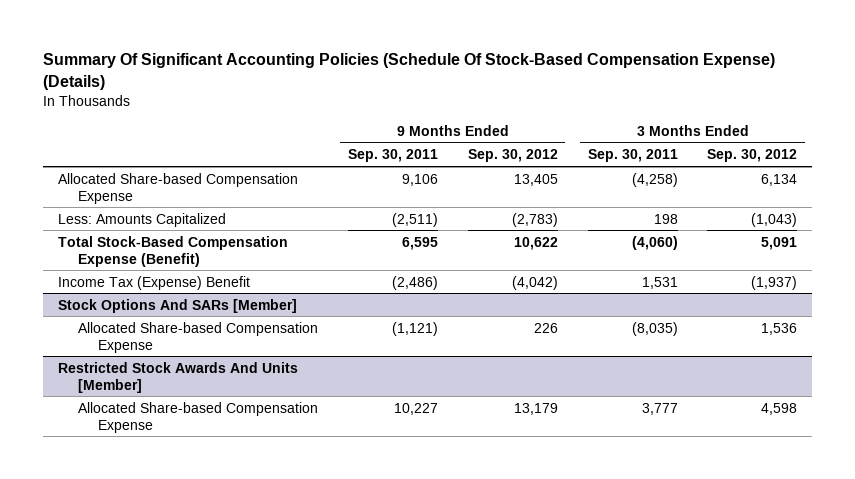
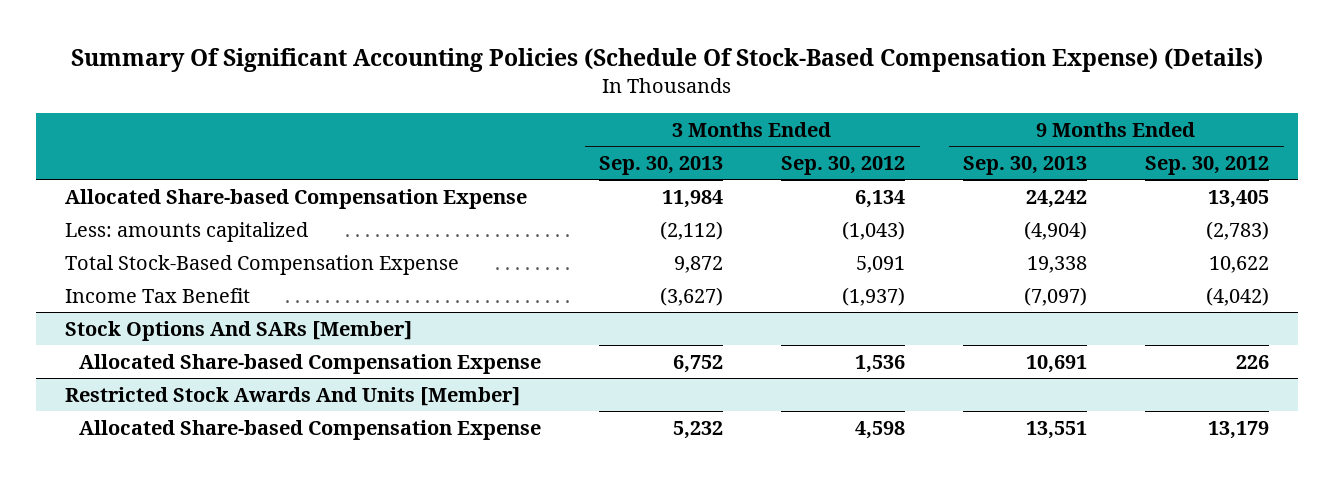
[347,149,438,163] Sep. 30, 2011 -> none
[587,149,678,163] Sep. 30, 2011 -> none
none -> [599,155,724,175] Sep. 30, 2013
none -> [963,155,1088,175] Sep. 30, 2013
[57,212,226,227] Less: Amounts Capitalized -> [64,221,308,242] Less: amounts capitalized
[57,235,288,267] Total Stock-Based Compensation Expense (Benefit) -> [64,254,459,275] Total Stock-Based Compensation Expense
[57,275,250,290] Income Tax (Expense) Benefit -> [64,287,250,303] Income Tax Benefit

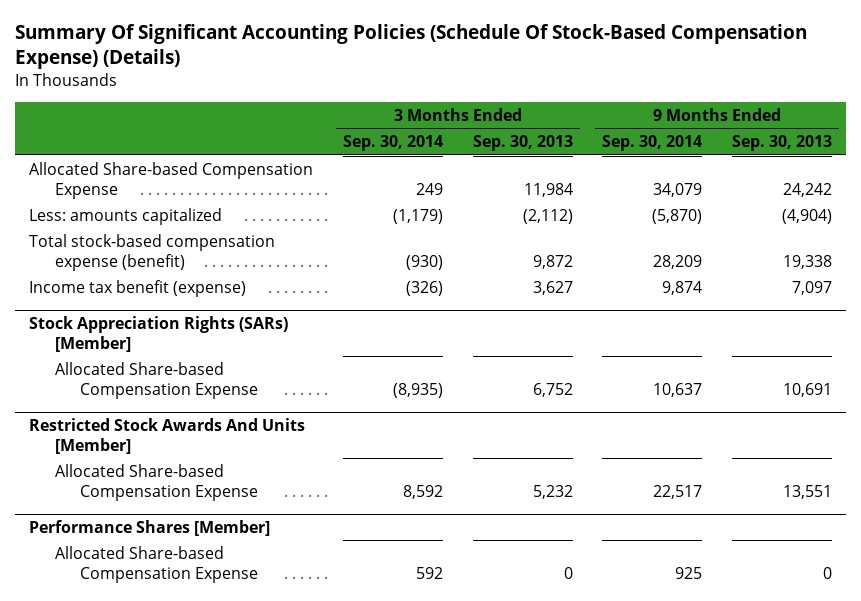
[781,155,906,175] Sep. 30, 2012 -> none
[1145,155,1270,175] Sep. 30, 2012 -> none
none -> [342,135,443,152] Sep. 30, 2014
none -> [602,135,703,152] Sep. 30, 2014
[64,320,412,341] Stock Options And SARs [Member] -> none
[64,254,459,275] Total Stock-Based Compensation Expense -> [29,233,276,271] Total stock-based compensation expense (benefit)
[64,287,250,303] Income Tax Benefit -> [29,279,247,297] Income tax benefit (expense)
[660,286,724,306] (3,627) -> [532,280,573,295] 3,627
[1024,286,1088,306] (7,097) -> [791,280,832,295] 7,097
none -> [29,315,289,352] Stock Appreciation Rights (SARs) [Member]
none -> [29,519,271,536] Performance Shares [Member]
none -> [54,545,259,583] Allocated Share-based Compensation Expense

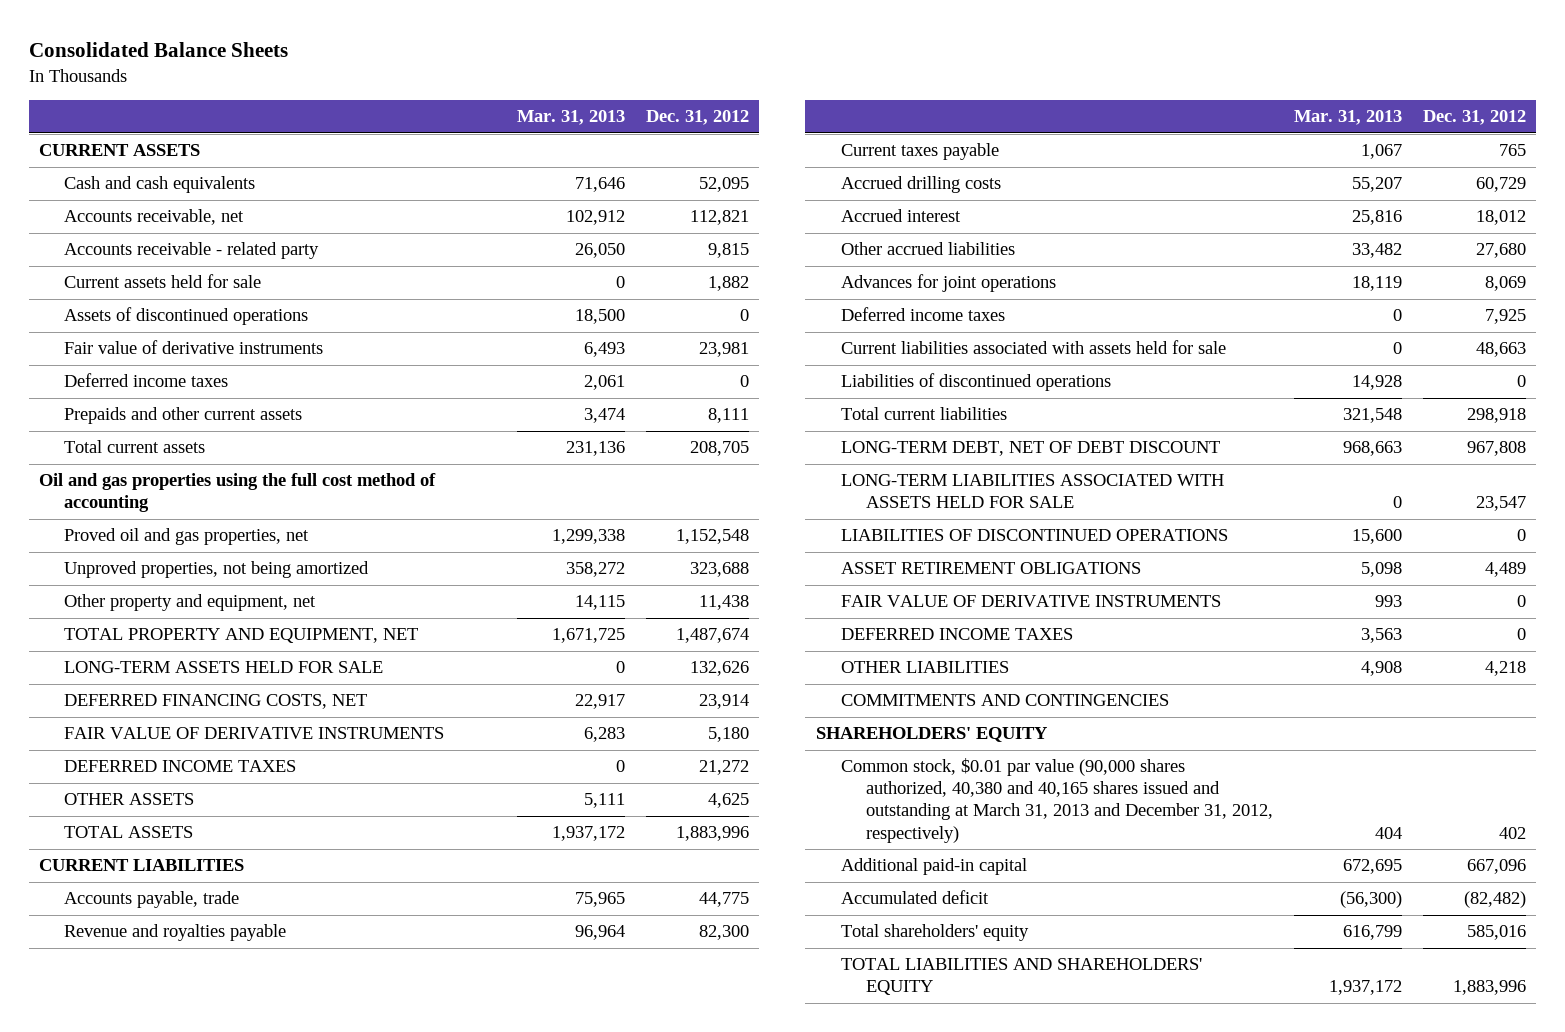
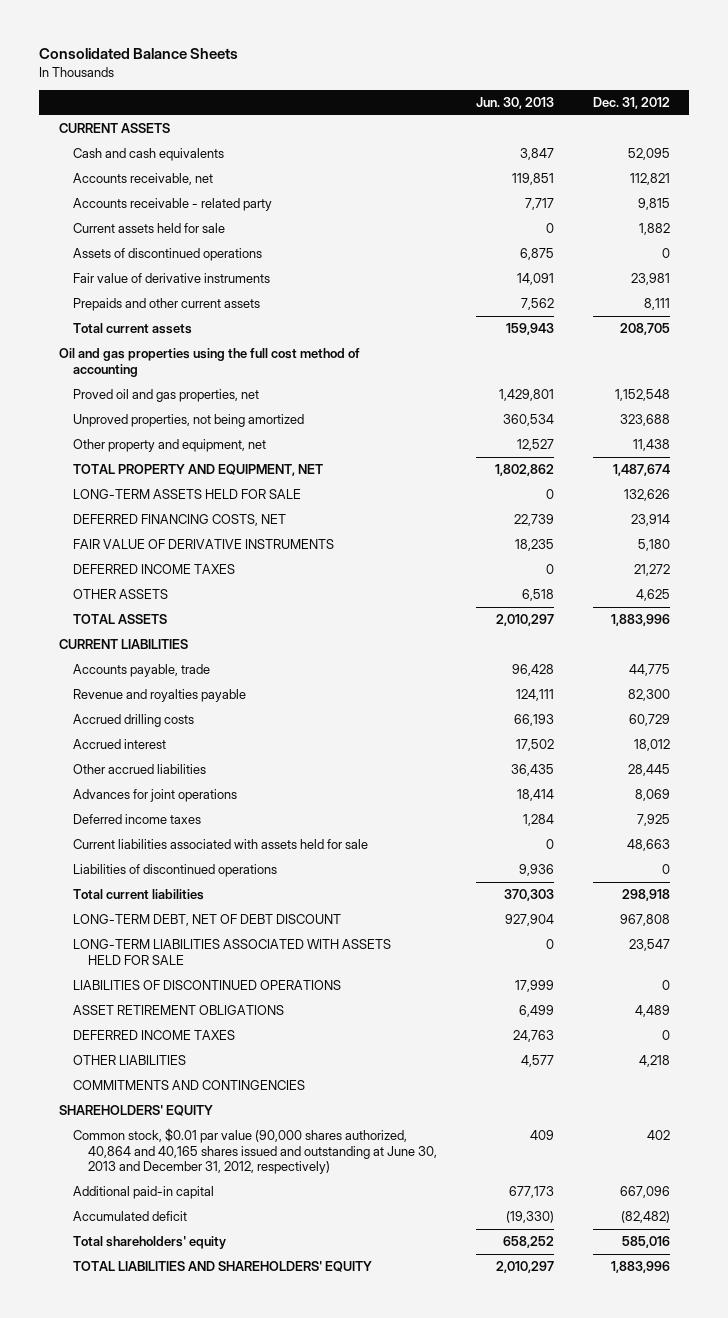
[517,110,626,126] Mar. 31, 2013 -> none
none -> [475,96,554,109] Jun. 30, 2013
[64,373,229,388] Deferred income taxes -> none
[840,143,999,161] Current taxes payable -> none
[1475,243,1526,259] 27,680 -> [627,764,670,777] 28,445
[840,595,1221,608] FAIR VALUE OF DERIVATIVE INSTRUMENTS -> none
[840,758,1274,843] Common stock, $0.01 par value (90,000 shares authorized, 40,380 and 40,165 shares issued and outstanding at March 31, 2013 and December 31, 2012, respectively) -> [73,1128,438,1175] Common stock, $0.01 par value (90,000 shares authorized, 40,864 and 40,165 shares issued and outstanding at June 30, 2013 and December 31, 2012, respectively)

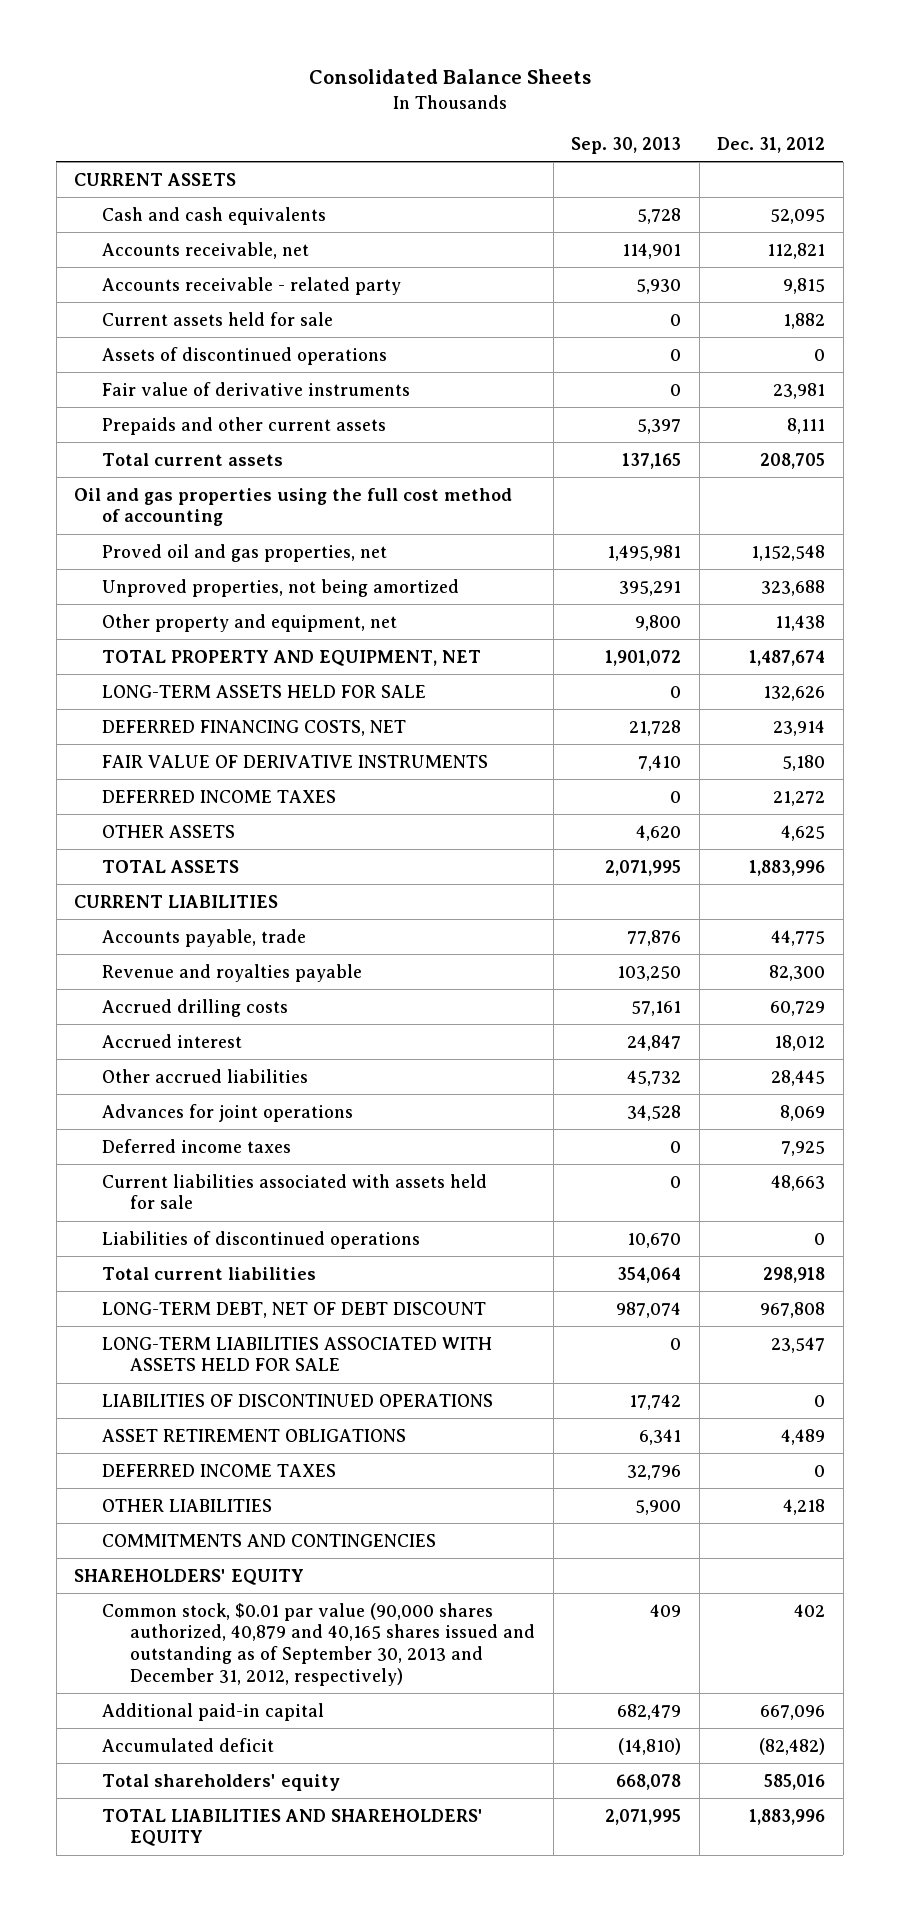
[475,96,554,109] Jun. 30, 2013 -> none
none -> [571,137,682,155] Sep. 30, 2013
[73,1128,438,1175] Common stock, $0.01 par value (90,000 shares authorized, 40,864 and 40,165 shares issued and outstanding at June 30, 2013 and December 31, 2012, respectively) -> [102,1602,536,1687] Common stock, $0.01 par value (90,000 shares authorized, 40,879 and 40,165 shares issued and outstanding as of September 30, 2013 and December 31, 2012, respectively)

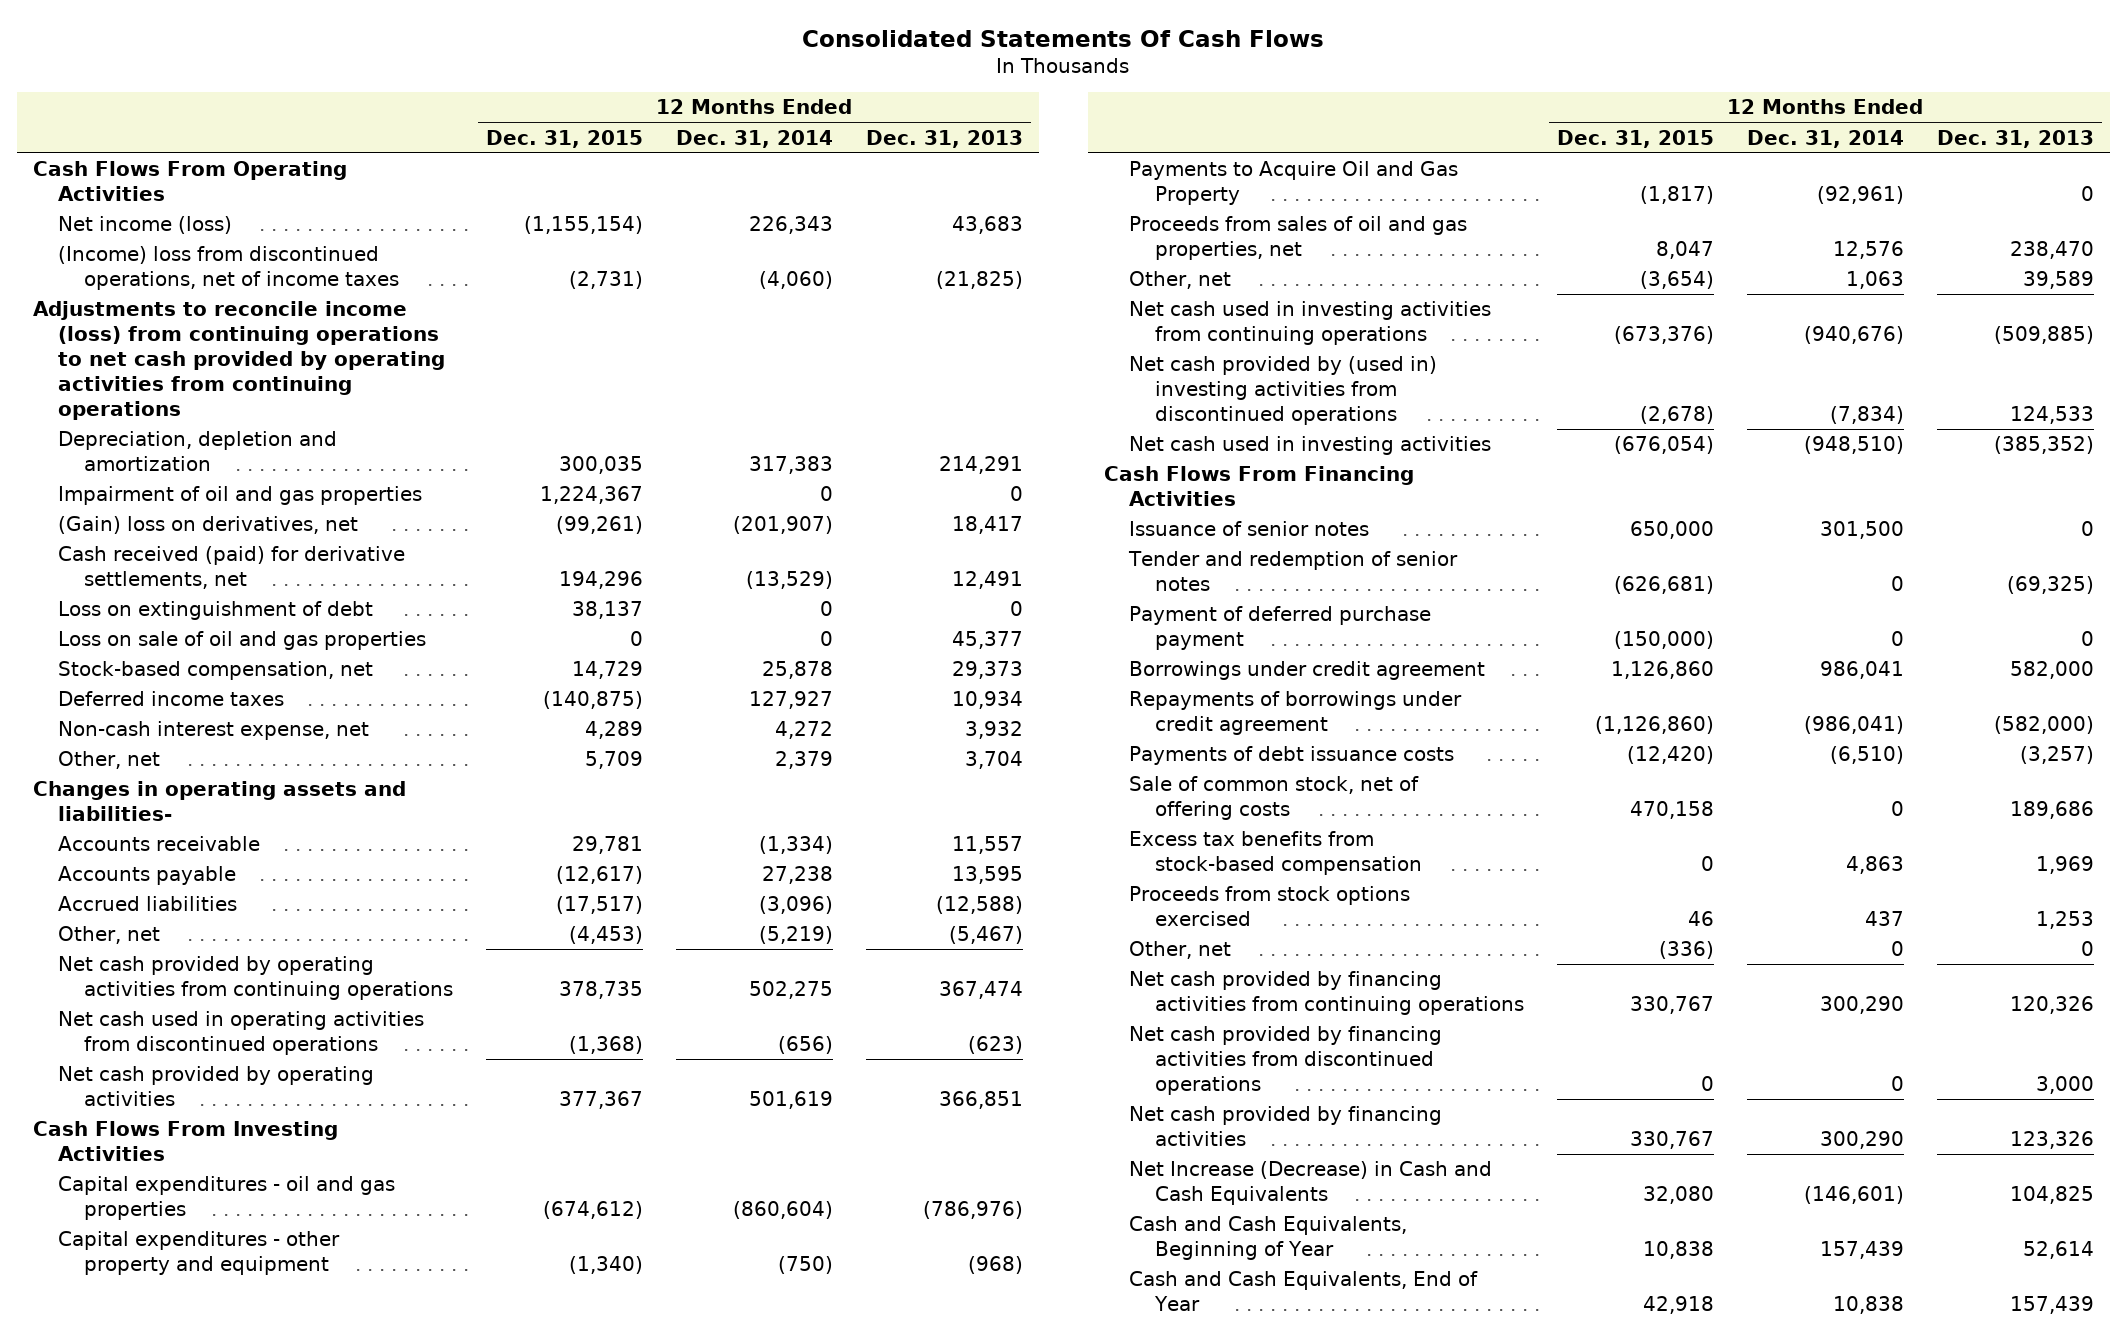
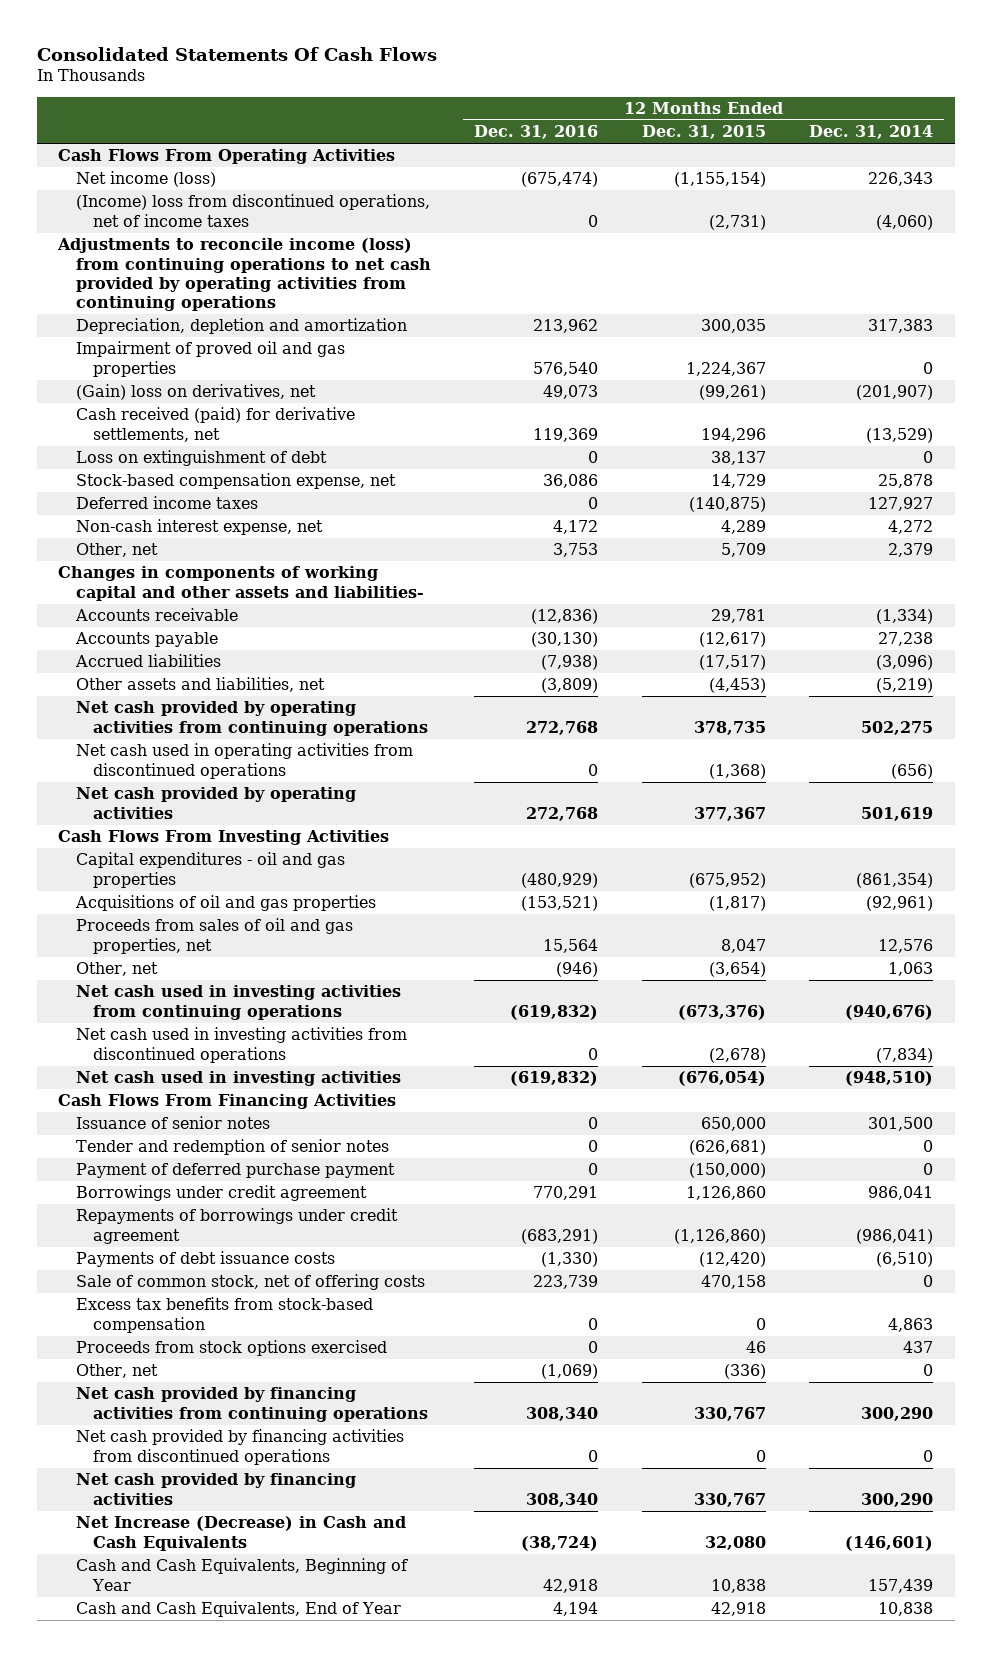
[865,129,1023,148] Dec. 31, 2013 -> none
none -> [474,125,599,140] Dec. 31, 2016
[58,486,423,506] Impairment of oil and gas properties -> [75,341,345,377] Impairment of proved oil and gas properties
[58,631,427,651] Loss on sale of oil and gas properties -> none
[58,661,374,681] Stock-based compensation, net -> [75,473,396,490] Stock-based compensation expense, net
[33,781,407,822] Changes in operating assets and liabilities- -> [58,566,424,601] Changes in components of working capital and other assets and liabilities-
[58,926,161,945] Other, net -> [75,677,325,693] Other assets and liabilities, net
[58,1231,341,1276] Capital expenditures - other property and equipment -> none
[542,1201,643,1220] (674,612) -> [688,872,766,888] (675,952)
[732,1201,833,1220] (860,604) -> [856,872,934,888] (861,354)
[1129,161,1459,206] Payments to Acquire Oil and Gas Property -> [74,895,376,912] Acquisitions of oil and gas properties
[1129,356,1438,425] Net cash provided by (used in) investing activities from discontinued operations -> [75,1027,407,1063] Net cash used in investing activities from discontinued operations

